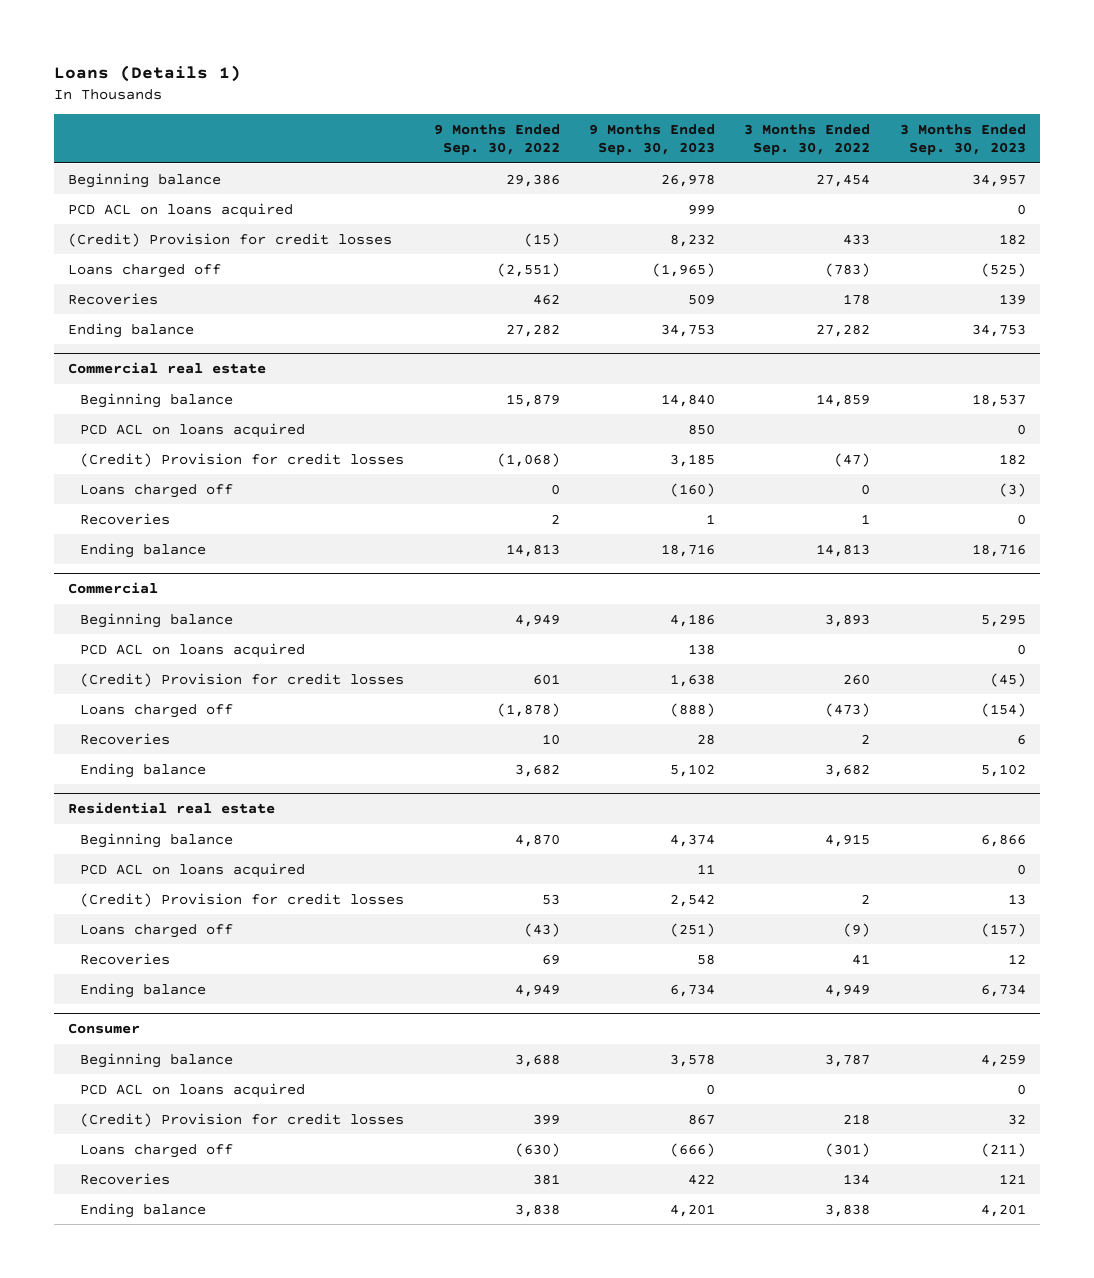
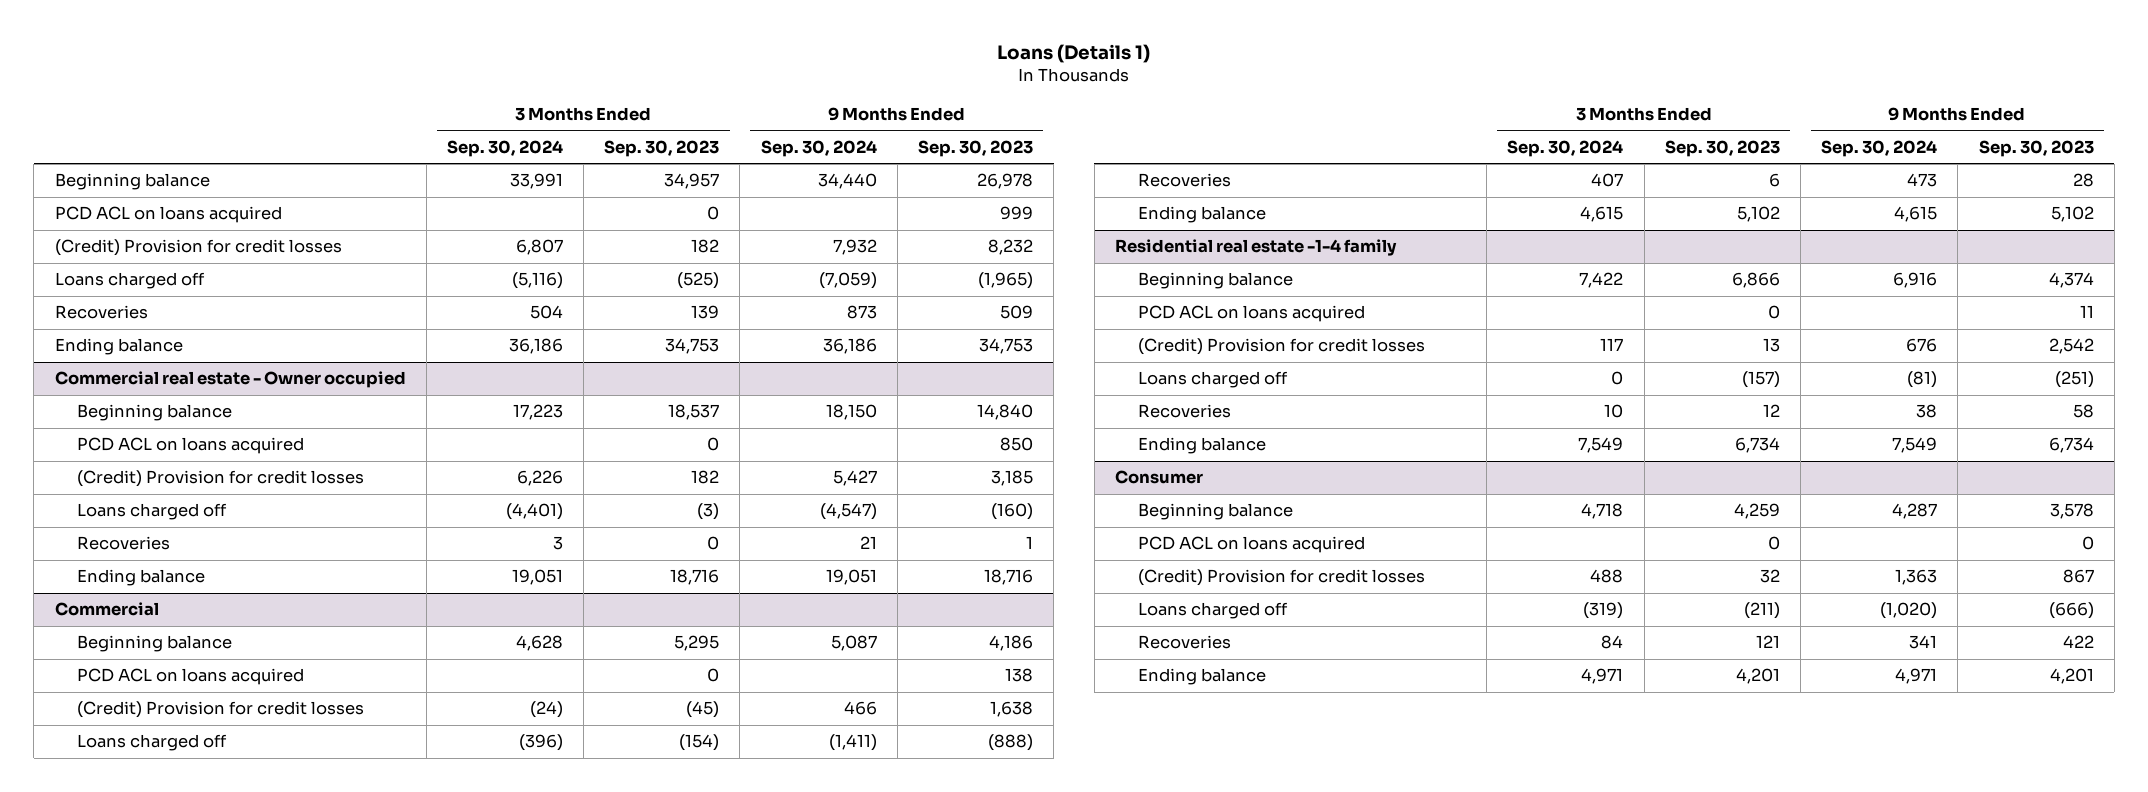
[433,123,560,156] 9 Months Ended Sep. 30, 2022 -> none
[744,123,871,156] 3 Months Ended Sep. 30, 2022 -> none
none -> [446,139,563,157] Sep. 30, 2024
none -> [760,139,877,157] Sep. 30, 2024
[68,361,267,374] Commercial real estate -> [54,371,406,389] Commercial real estate - Owner occupied
[68,801,276,814] Residential real estate -> [1115,239,1398,257] Residential real estate -1-4 family

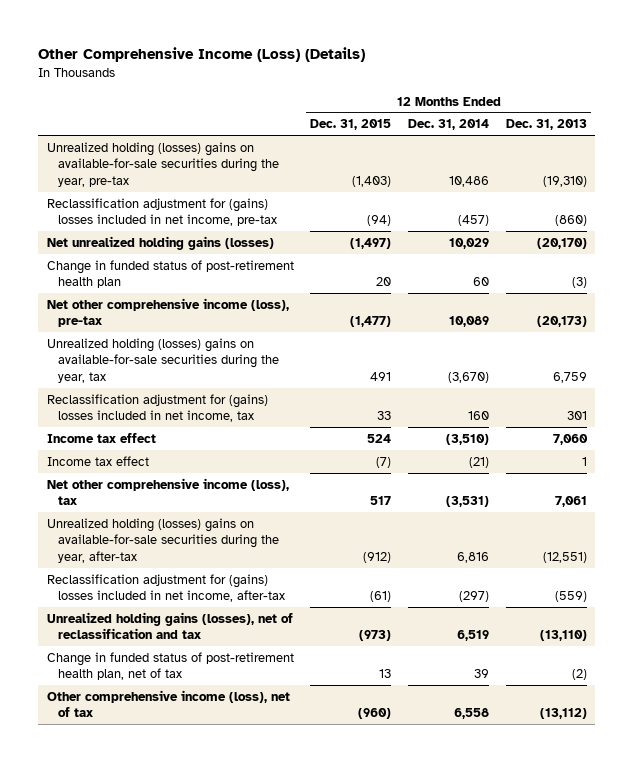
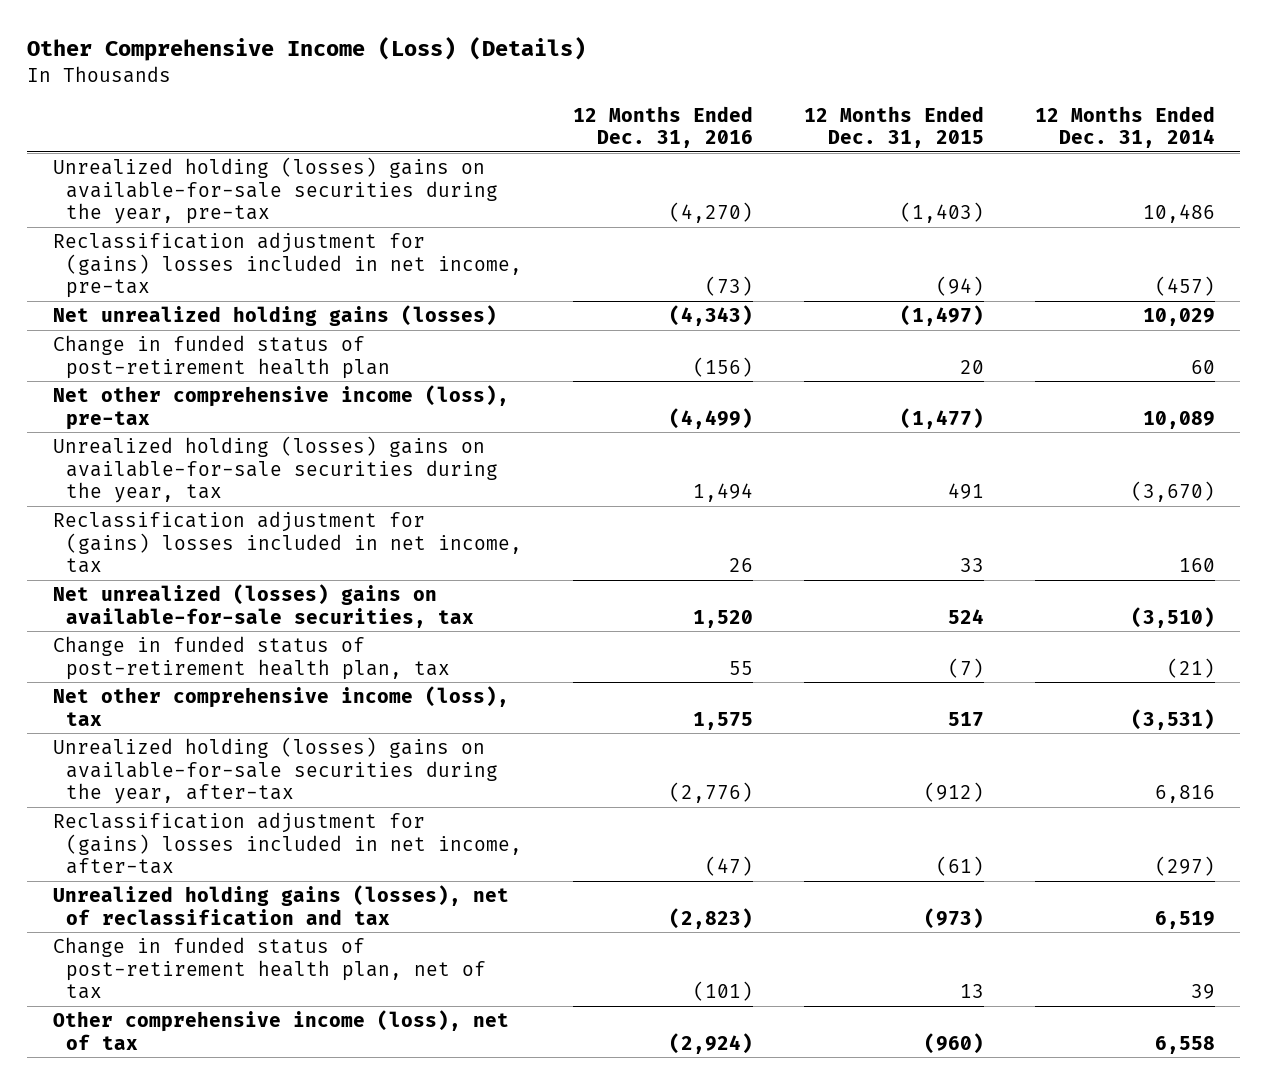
[505,119,587,131] Dec. 31, 2013 -> none
none -> [573,105,754,149] 12 Months Ended Dec. 31, 2016
[46,432,156,443] Income tax effect -> [52,584,475,628] Net unrealized (losses) gains on available-for-sale securities, tax
[46,455,149,466] Income tax effect -> [52,636,451,680] Change in funded status of post-retirement health plan, tax

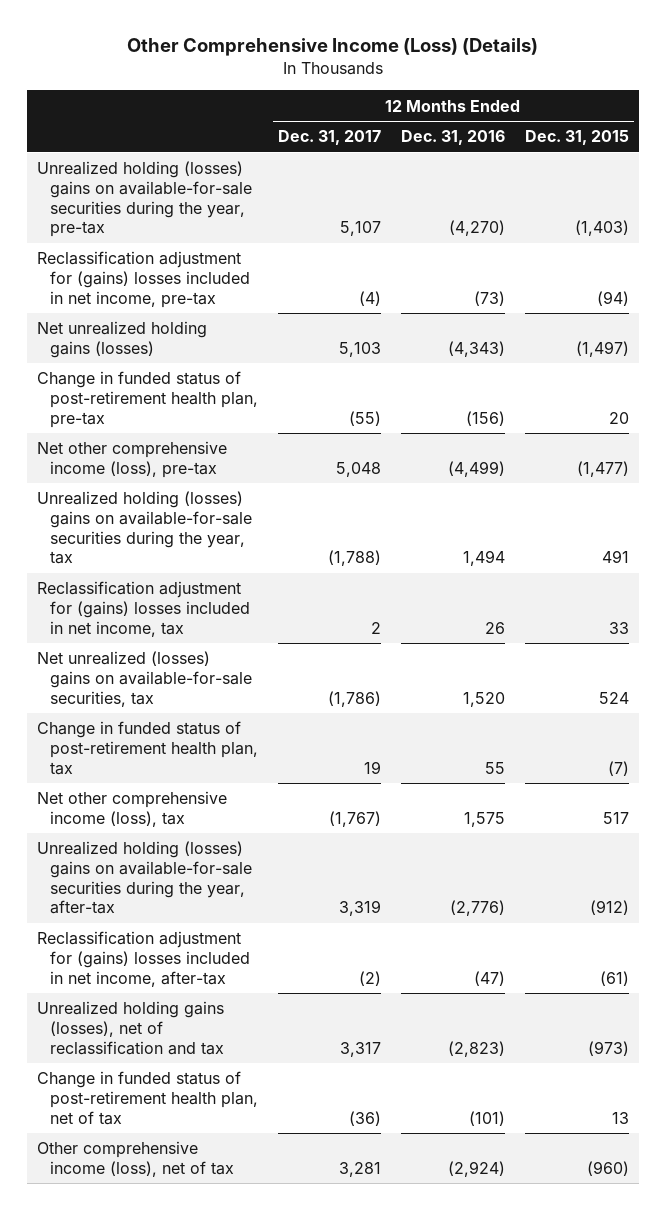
[1034,105,1215,149] 12 Months Ended Dec. 31, 2014 -> none
none -> [277,130,381,146] Dec. 31, 2017
[52,335,391,379] Change in funded status of post-retirement health plan -> [37,371,258,428] Change in funded status of post-retirement health plan, pre-tax

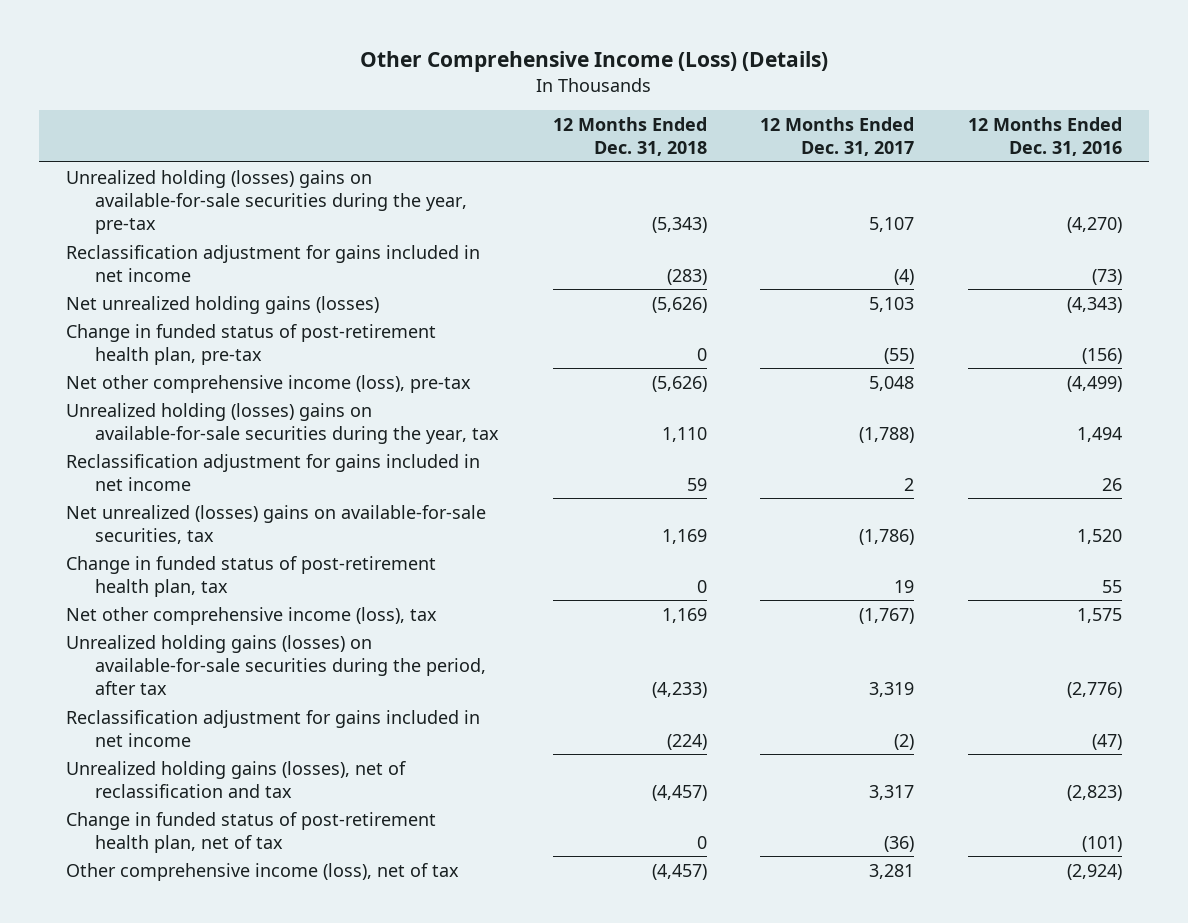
[525,130,630,146] Dec. 31, 2015 -> none
none -> [552,116,707,157] 12 Months Ended Dec. 31, 2018
[37,251,250,308] Reclassification adjustment for (gains) losses included in net income, pre-tax -> [66,244,481,282] Reclassification adjustment for gains included in net income
[37,581,250,637] Reclassification adjustment for (gains) losses included in net income, tax -> [66,453,481,491] Reclassification adjustment for gains included in net income
[37,841,252,915] Unrealized holding (losses) gains on available-for-sale securities during the year, after-tax -> [66,634,486,696] Unrealized holding gains (losses) on available-for-sale securities during the period, after tax
[37,931,250,987] Reclassification adjustment for (gains) losses included in net income, after-tax -> [66,709,481,747] Reclassification adjustment for gains included in net income

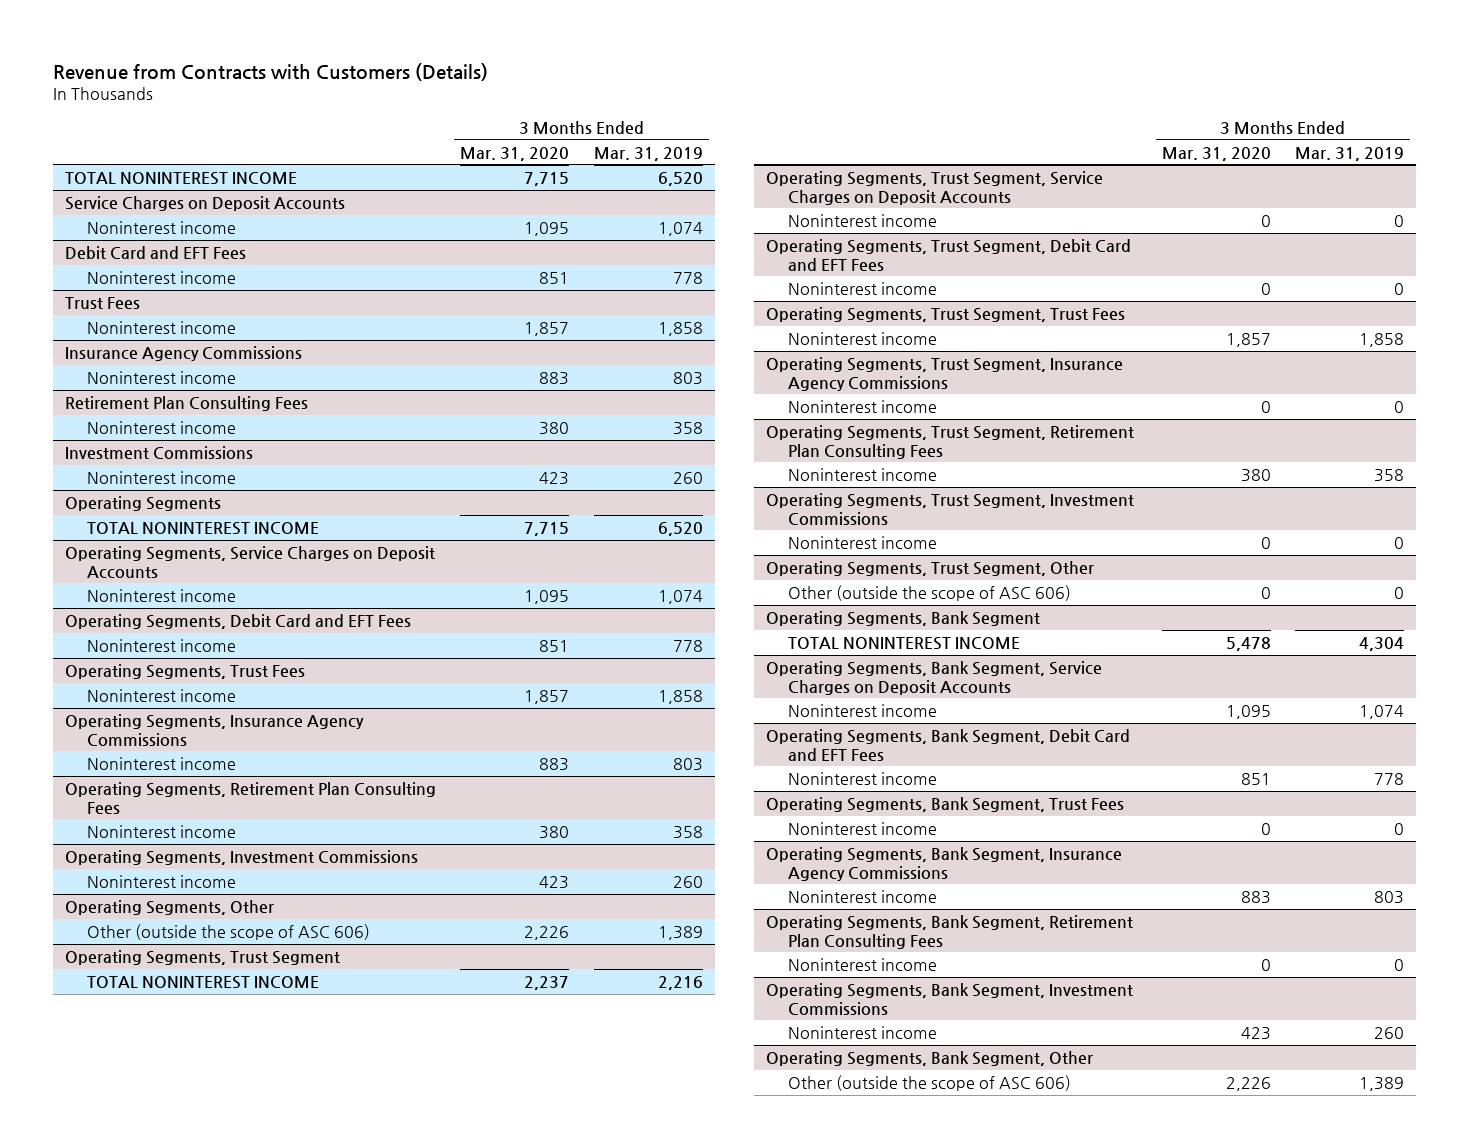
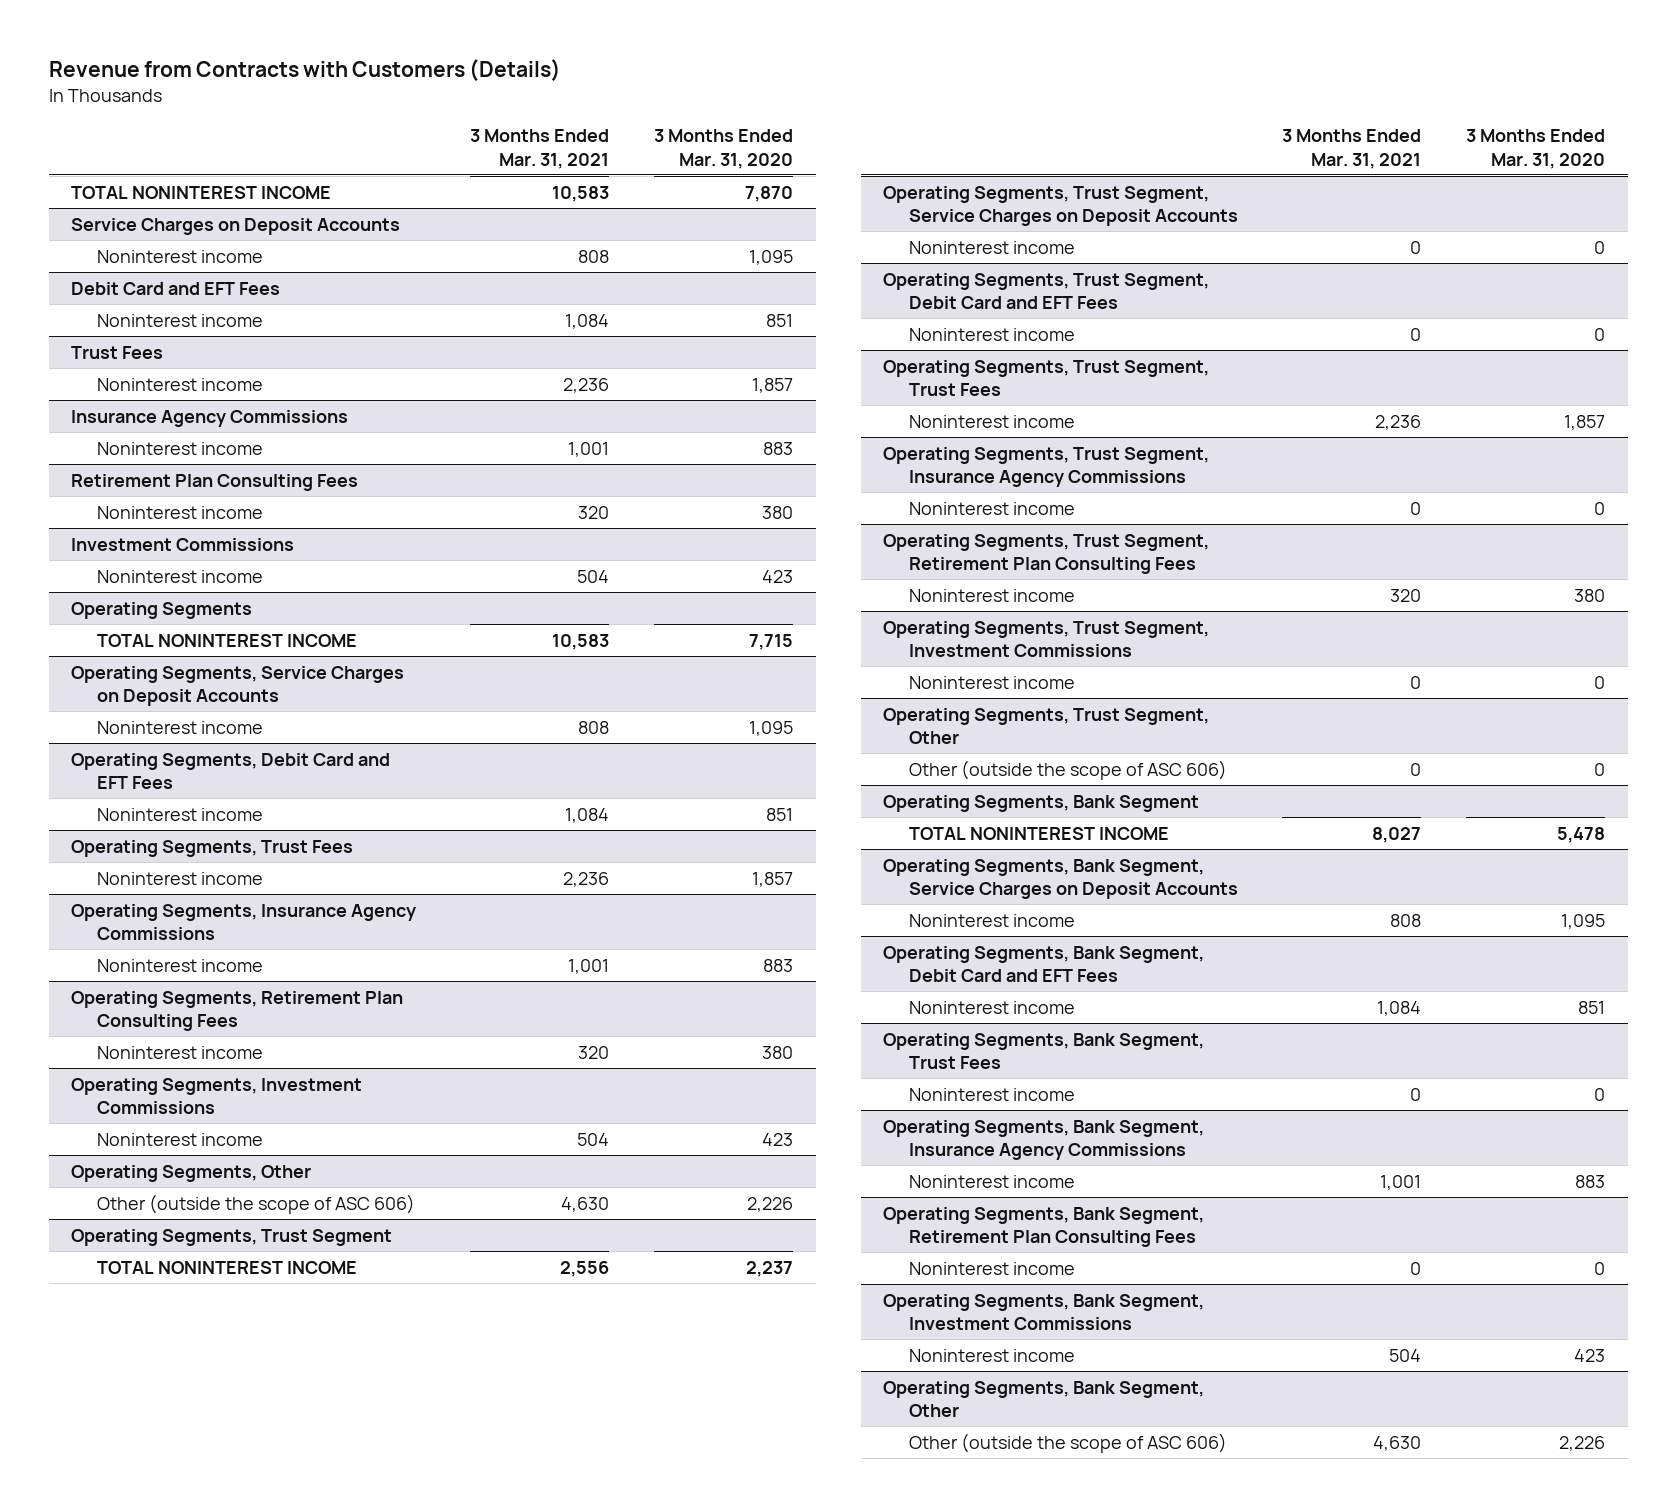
[593,146,703,161] Mar. 31, 2019 -> none
none -> [470,129,610,169] 3 Months Ended Mar. 31, 2021
[524,171,570,186] 7,715 -> [745,185,794,202] 7,870

